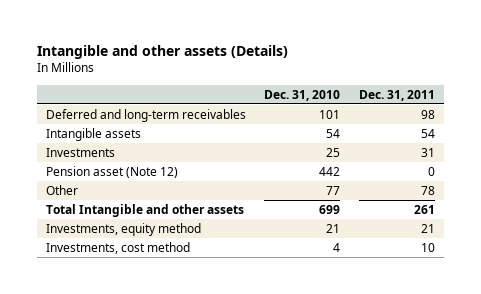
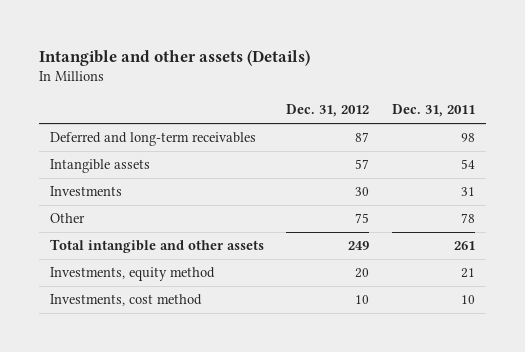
[264,89,341,101] Dec. 31, 2010 -> none
none -> [286,104,370,118] Dec. 31, 2012
[46,166,179,179] Pension asset (Note 12) -> none
[46,204,245,218] Total Intangible and other assets -> [50,239,265,254] Total intangible and other assets

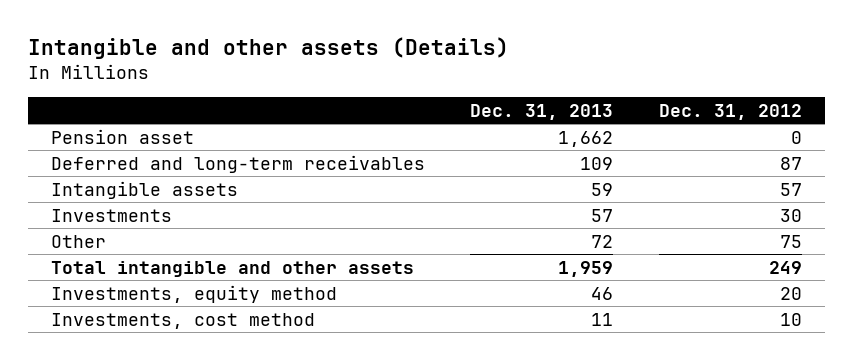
[391,104,475,118] Dec. 31, 2011 -> none
none -> [470,103,614,120] Dec. 31, 2013
none -> [50,128,194,144] Pension asset

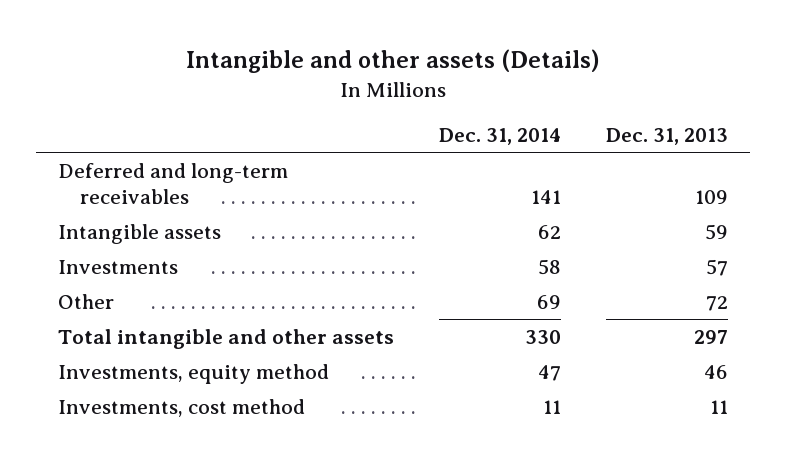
[659,103,803,120] Dec. 31, 2012 -> none
none -> [438,128,561,146] Dec. 31, 2014
[50,128,194,144] Pension asset -> none
[558,260,614,277] 1,959 -> [693,329,728,344] 297

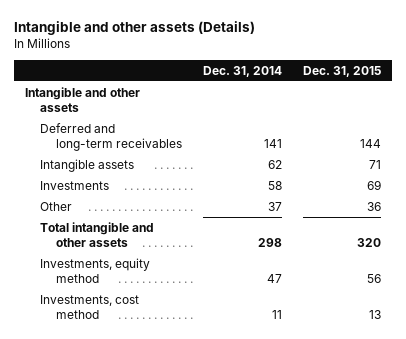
[605,128,728,146] Dec. 31, 2013 -> none
none -> [303,65,382,77] Dec. 31, 2015
none -> [24,86,140,112] Intangible and other assets
[536,294,561,309] 69 -> [268,201,283,211] 37
[524,329,561,344] 330 -> [258,237,283,247] 298

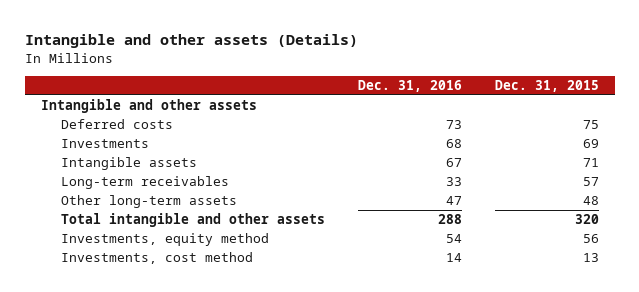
[203,65,283,77] Dec. 31, 2014 -> none
none -> [358,80,463,93] Dec. 31, 2016
[40,122,182,151] Deferred and long-term receivables -> none
none -> [61,119,174,130] Deferred costs
[40,158,135,172] Intangible assets -> [61,157,198,171] Intangible assets
none -> [61,176,230,190] Long-term receivables
[40,201,73,211] Other -> [61,195,238,209] Other long-term assets
[367,201,382,211] 36 -> [582,196,599,206] 48

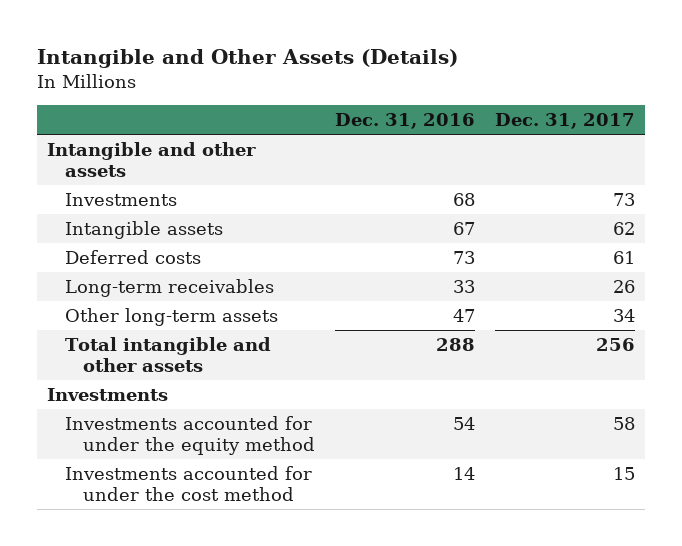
[24,33,358,48] Intangible and other assets (Details) -> [36,48,458,68] Intangible and Other Assets (Details)
[494,80,599,93] Dec. 31, 2015 -> none
none -> [495,113,636,130] Dec. 31, 2017
[61,119,174,130] Deferred costs -> [64,250,201,265] Deferred costs
none -> [46,388,168,402] Investments
[61,233,270,247] Investments, equity method -> [64,416,316,455] Investments accounted for under the equity method
[61,252,254,265] Investments, cost method -> [64,466,312,501] Investments accounted for under the cost method

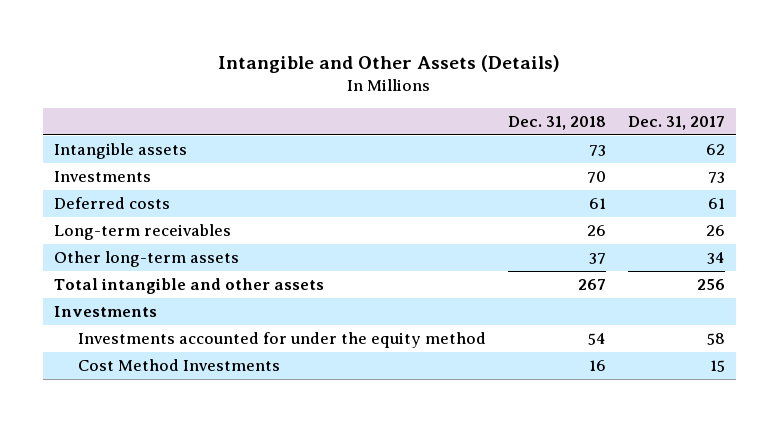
[335,113,476,130] Dec. 31, 2016 -> none
none -> [507,116,606,131] Dec. 31, 2018
[46,142,256,177] Intangible and other assets -> none
[64,193,177,207] Investments -> [53,171,151,183] Investments
[64,466,312,501] Investments accounted for under the cost method -> [77,359,280,372] Cost Method Investments

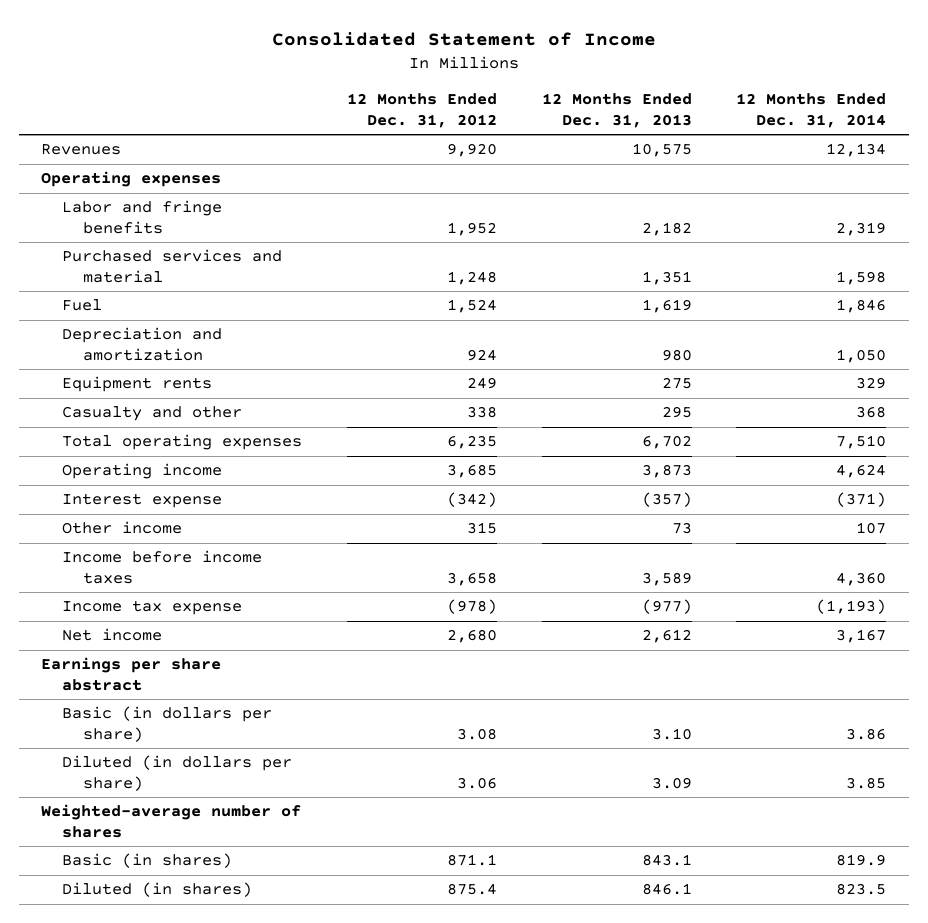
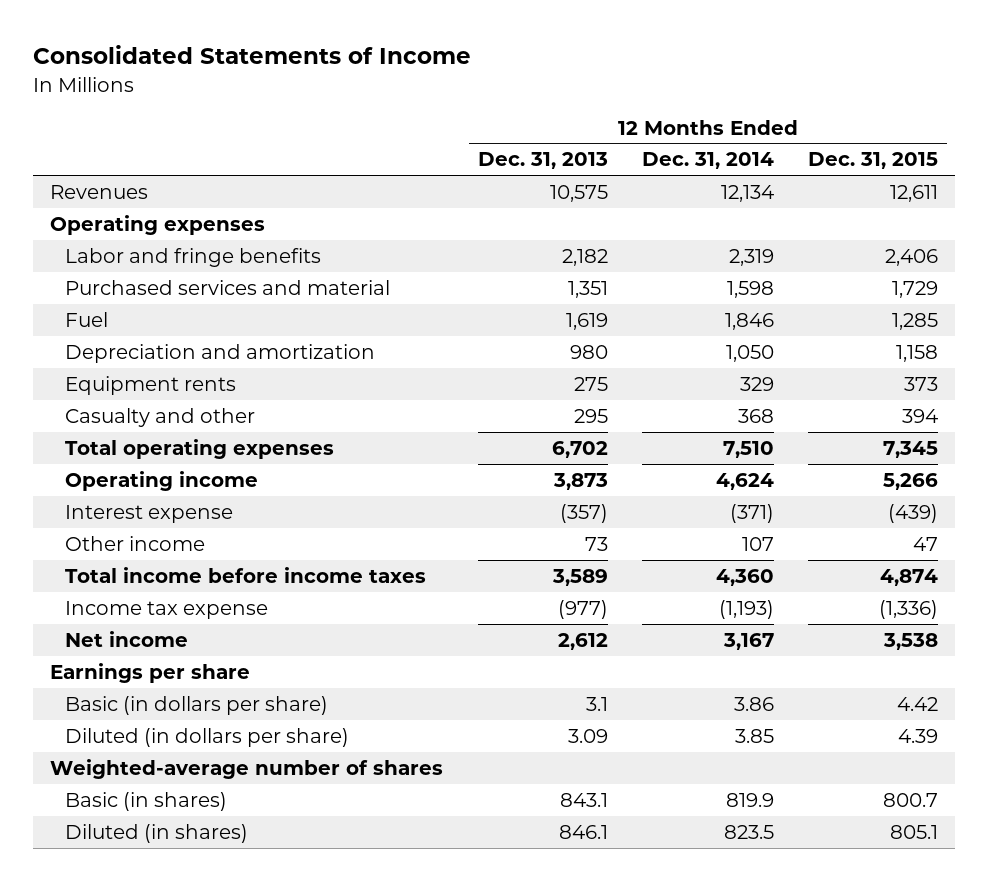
[271,32,656,47] Consolidated Statement of Income -> [33,45,472,65] Consolidated Statements of Income
[346,93,497,128] 12 Months Ended Dec. 31, 2012 -> none
none -> [807,152,938,170] Dec. 31, 2015
[62,550,263,584] Income before income taxes -> [64,566,426,583] Total income before income taxes
[41,657,222,691] Earnings per share abstract -> [50,662,251,683] Earnings per share
[651,727,692,740] 3.10 -> [585,696,608,711] 3.1

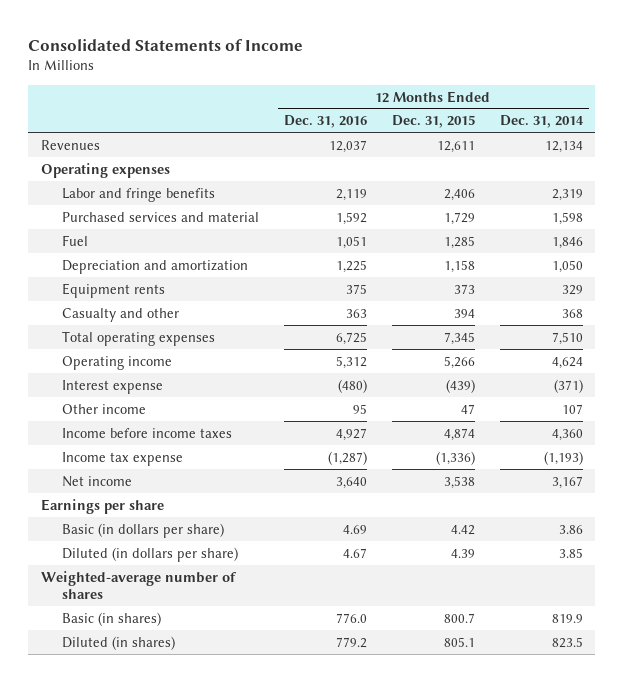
[477,152,608,170] Dec. 31, 2013 -> none
none -> [283,115,367,129] Dec. 31, 2016
[64,566,426,583] Total income before income taxes -> [61,427,232,438] Income before income taxes

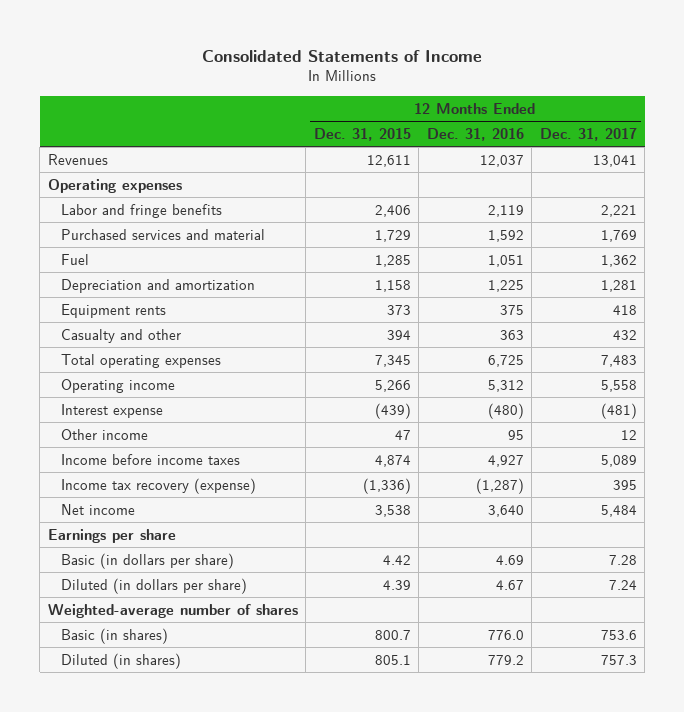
[499,115,584,129] Dec. 31, 2014 -> none
none -> [539,127,637,141] Dec. 31, 2017
[61,451,183,466] Income tax expense -> [61,477,257,494] Income tax recovery (expense)

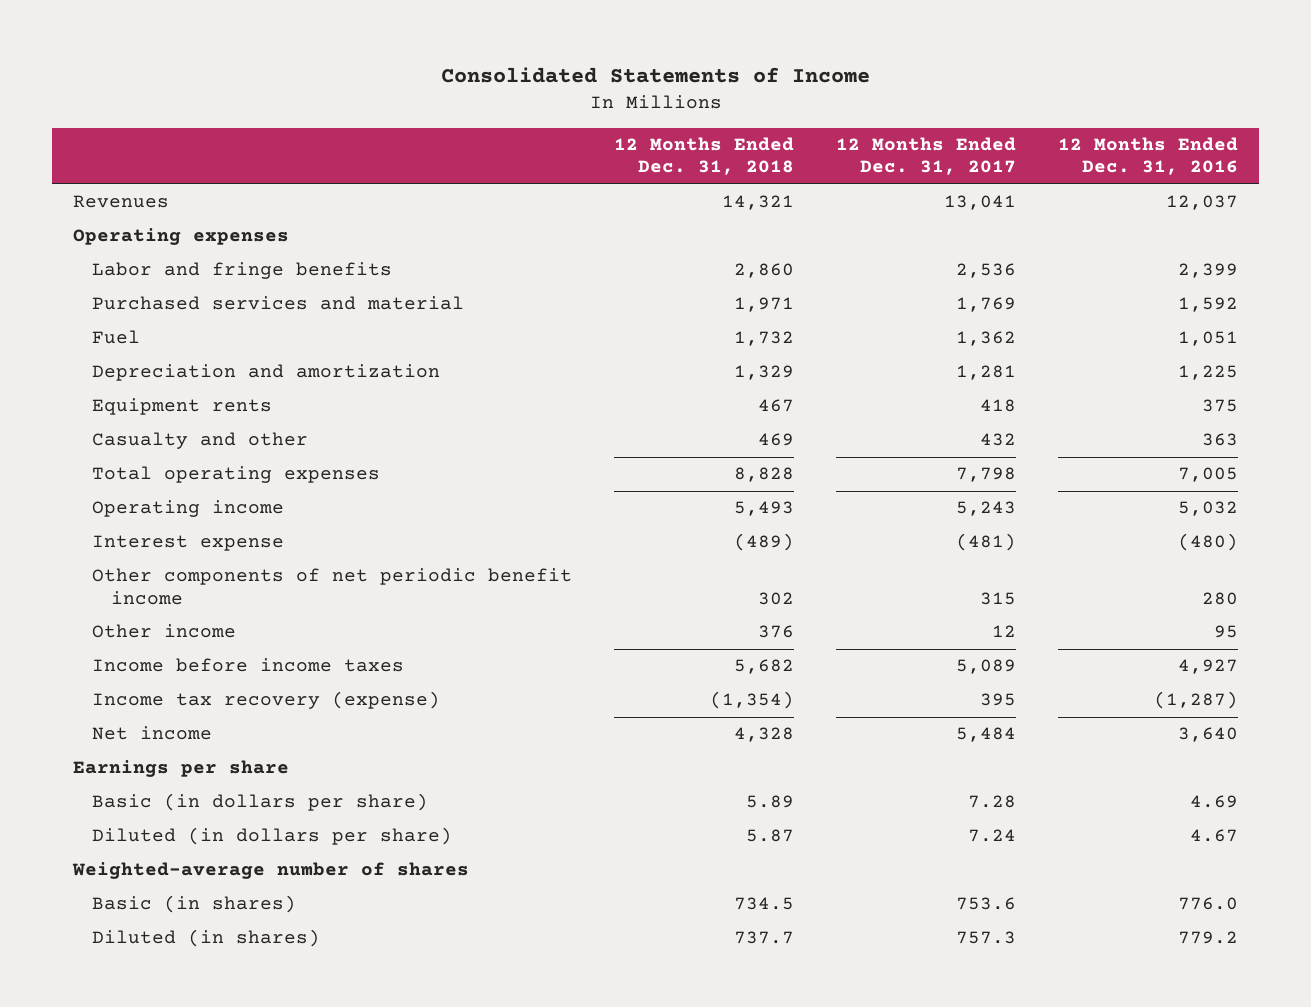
[313,127,411,141] Dec. 31, 2015 -> none
none -> [614,137,795,176] 12 Months Ended Dec. 31, 2018
[487,204,524,217] 2,119 -> [1178,263,1239,279] 2,399
[600,204,637,217] 2,221 -> [956,263,1017,279] 2,536
[487,354,524,367] 6,725 -> [1178,467,1239,483] 7,005
[600,354,637,367] 7,483 -> [956,467,1017,483] 7,798
[487,379,524,392] 5,312 -> [1178,501,1239,517] 5,032
[600,379,637,392] 5,558 -> [956,501,1017,517] 5,243
none -> [92,568,573,605] Other components of net periodic benefit income

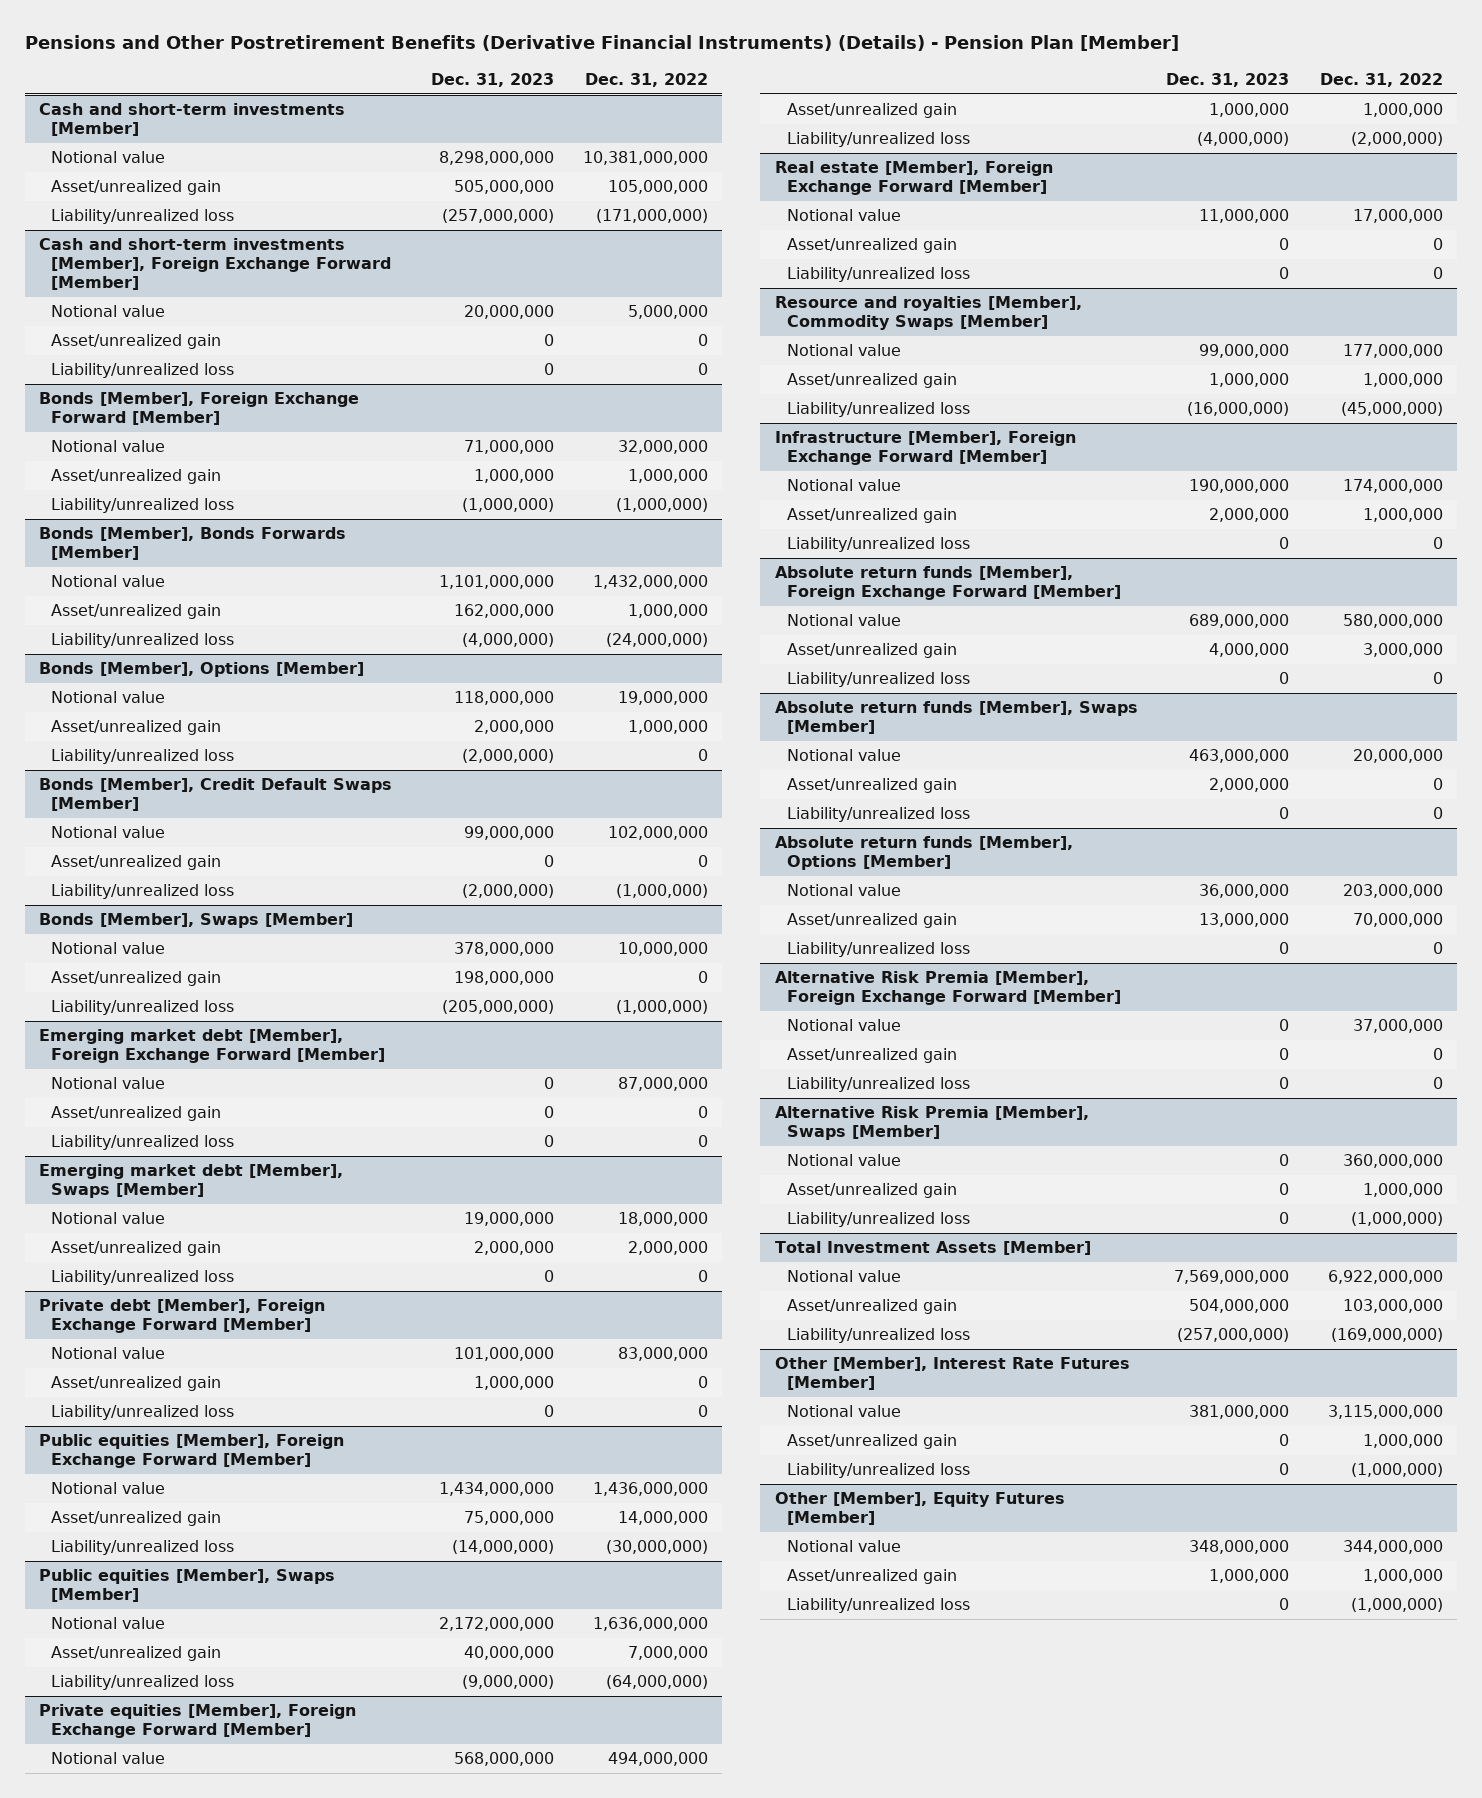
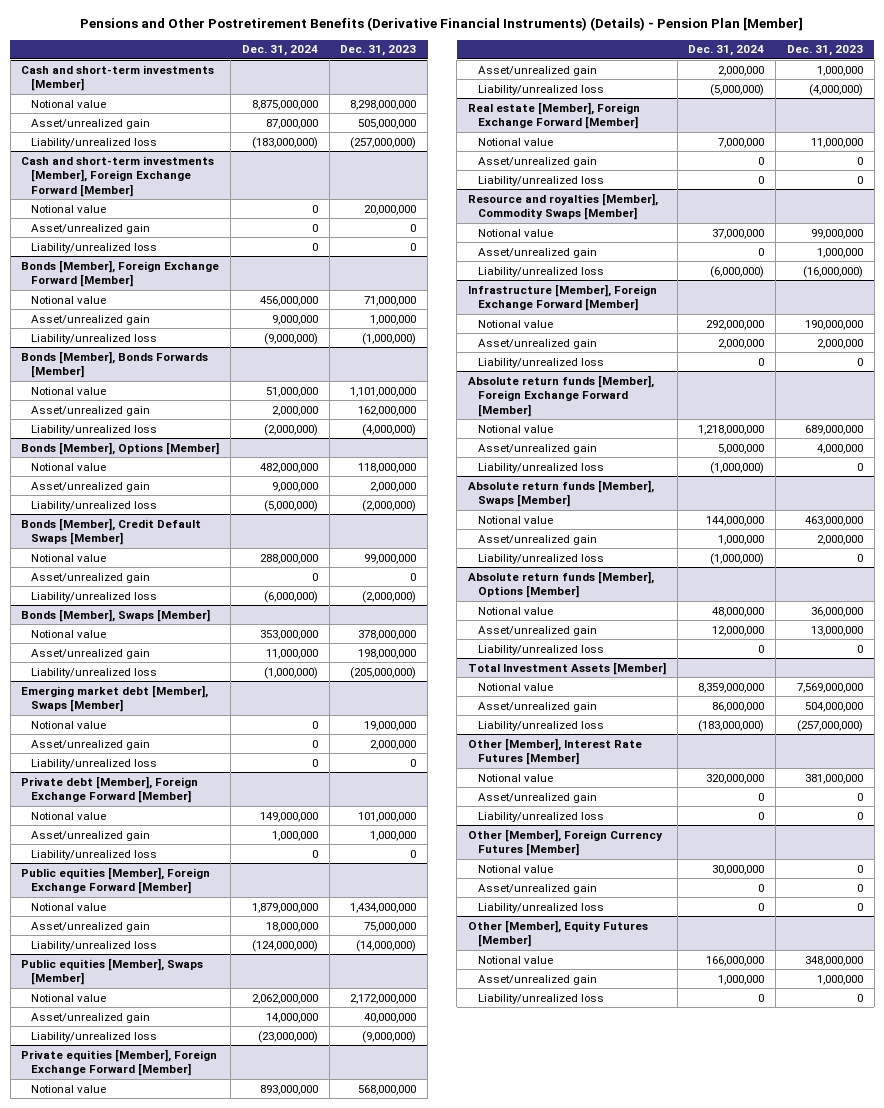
[584,72,708,87] Dec. 31, 2022 -> none
none -> [241,45,318,57] Dec. 31, 2024
[39,1029,386,1064] Emerging market debt [Member], Foreign Exchange Forward [Member] -> none
[51,1077,166,1090] Notional value -> none
[51,1106,222,1122] Asset/unrealized gain -> none
[51,1135,235,1151] Liability/unrealized loss -> none
[774,971,1121,1006] Alternative Risk Premia [Member], Foreign Exchange Forward [Member] -> none
[786,1019,901,1032] Notional value -> none
[786,1048,957,1064] Asset/unrealized gain -> none
[786,1077,970,1093] Liability/unrealized loss -> none
[774,1106,1089,1141] Alternative Risk Premia [Member], Swaps [Member] -> none
[786,1154,901,1167] Notional value -> none
[786,1183,957,1199] Asset/unrealized gain -> none
[786,1212,970,1228] Liability/unrealized loss -> none
none -> [467,828,663,857] Other [Member], Foreign Currency Futures [Member]
none -> [478,864,554,873] Notional value
none -> [478,883,598,894] Asset/unrealized gain
none -> [478,902,605,913] Liability/unrealized loss

